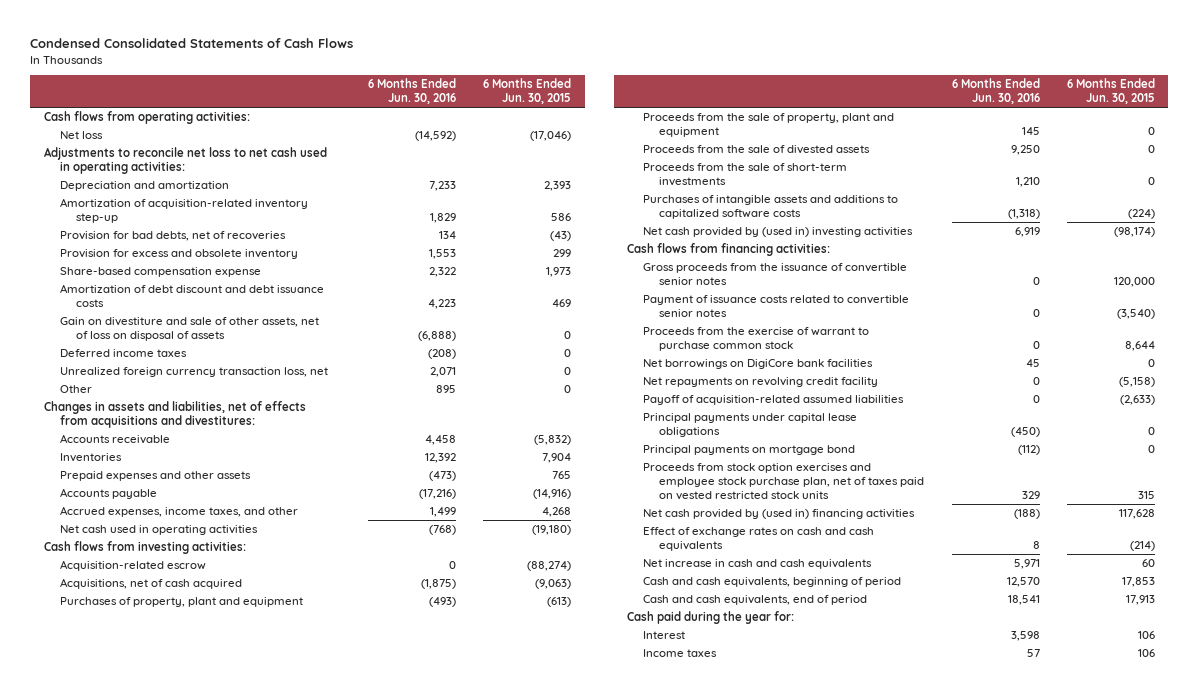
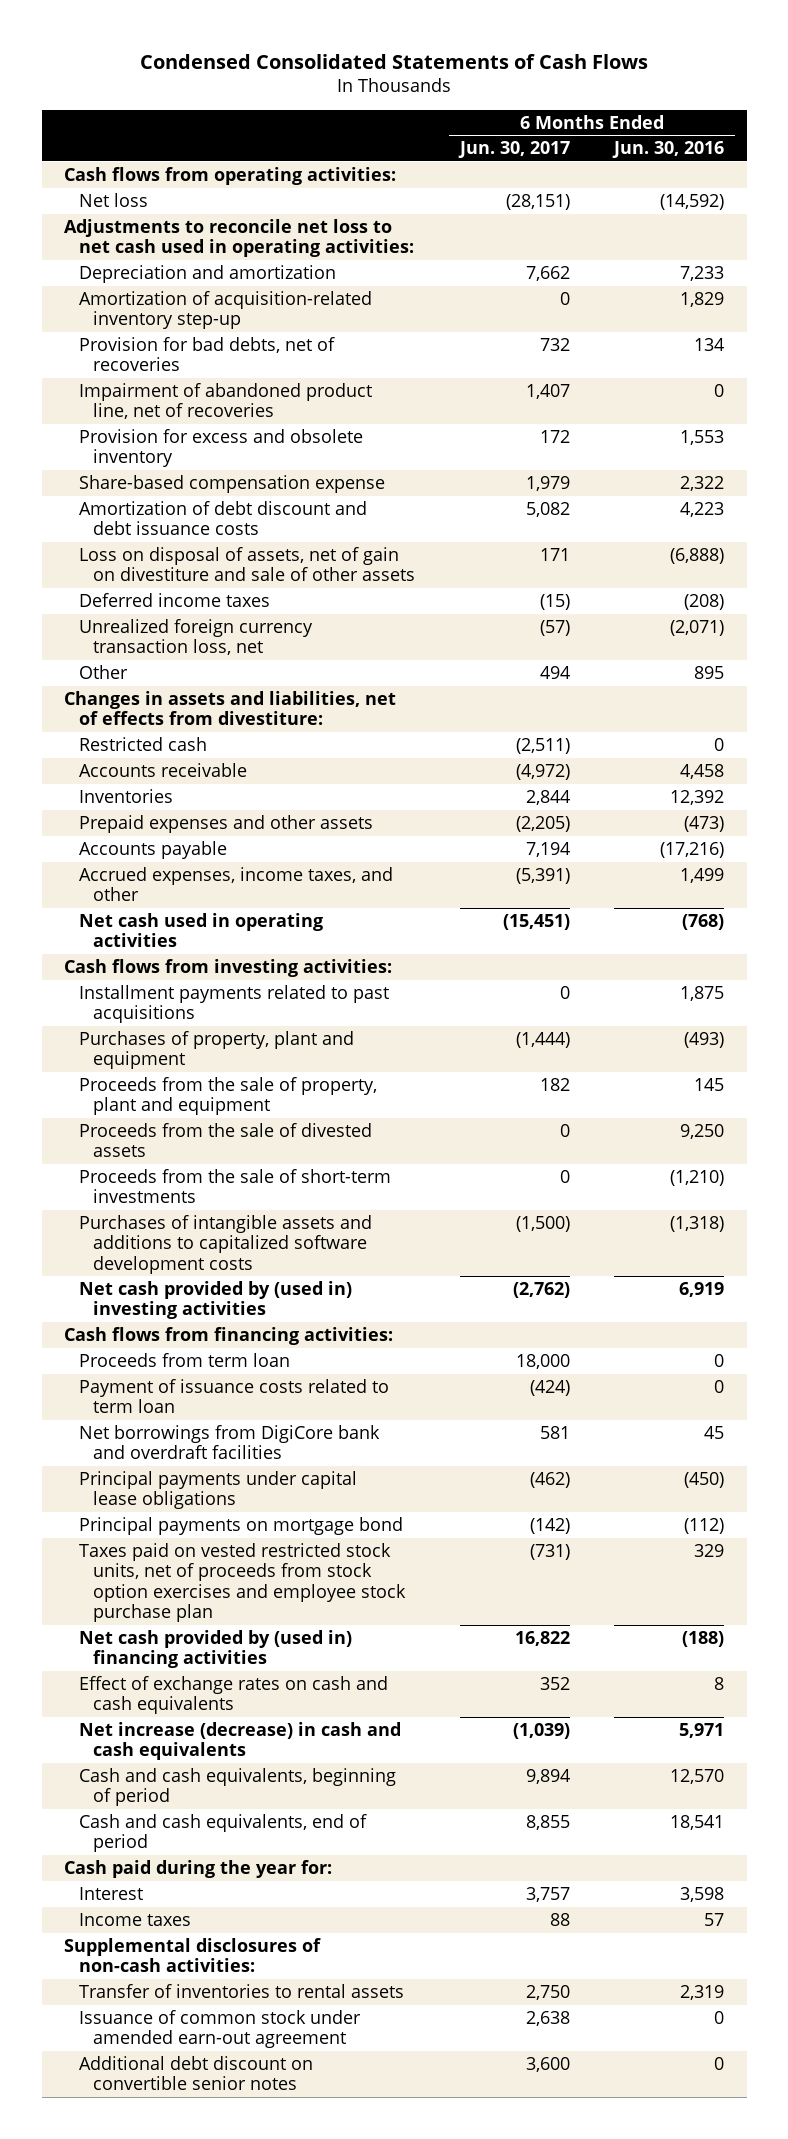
[483,78,572,105] 6 Months Ended Jun. 30, 2015 -> none
none -> [457,141,570,159] Jun. 30, 2017
none -> [78,382,372,420] Impairment of abandoned product line, net of recoveries
[59,317,319,342] Gain on divestiture and sale of other assets, net of loss on disposal of assets -> [78,546,416,582] Loss on disposal of assets, net of gain on divestiture and sale of other assets
[430,367,457,378] 2,071 -> [670,619,725,636] (2,071)
[43,401,306,429] Changes in assets and liabilities, net of effects from acquisitions and divestitures: -> [63,690,396,726] Changes in assets and liabilities, net of effects from divestiture:
none -> [78,736,207,751] Restricted cash
[59,560,206,572] Acquisition-related escrow -> none
[59,578,242,590] Acquisitions, net of cash acquired -> none
none -> [78,984,389,1024] Installment payments related to past acquisitions
[1015,177,1040,188] 1,210 -> [670,1169,725,1186] (1,210)
[643,195,899,220] Purchases of intangible assets and additions to capitalized software costs -> [78,1214,372,1274] Purchases of intangible assets and additions to capitalized software development costs
[643,263,908,286] Gross proceeds from the issuance of convertible senior notes -> none
[643,327,870,352] Proceeds from the exercise of warrant to purchase common stock -> none
[643,377,879,388] Net repayments on revolving credit facility -> none
[643,395,905,406] Payoff of acquisition-related assumed liabilities -> none
none -> [78,1352,290,1367] Proceeds from term loan
[643,295,910,318] Payment of issuance costs related to convertible senior notes -> [78,1378,389,1414] Payment of issuance costs related to term loan
[643,359,874,370] Net borrowings on DigiCore bank facilities -> [78,1424,380,1460] Net borrowings from DigiCore bank and overdraft facilities
[643,463,925,501] Proceeds from stock option exercises and employee stock purchase plan, net of taxes paid on vested restricted stock units -> [78,1542,407,1623] Taxes paid on vested restricted stock units, net of proceeds from stock option exercises and employee stock purchase plan
[643,559,873,570] Net increase in cash and cash equivalents -> [78,1721,401,1761] Net increase (decrease) in cash and cash equivalents
none -> [63,1937,321,1973] Supplemental disclosures of non-cash activities:
none -> [78,1983,404,1998] Transfer of inventories to rental assets
none -> [78,2009,361,2049] Issuance of common stock under amended earn-out agreement
none -> [78,2055,313,2091] Additional debt discount on convertible senior notes

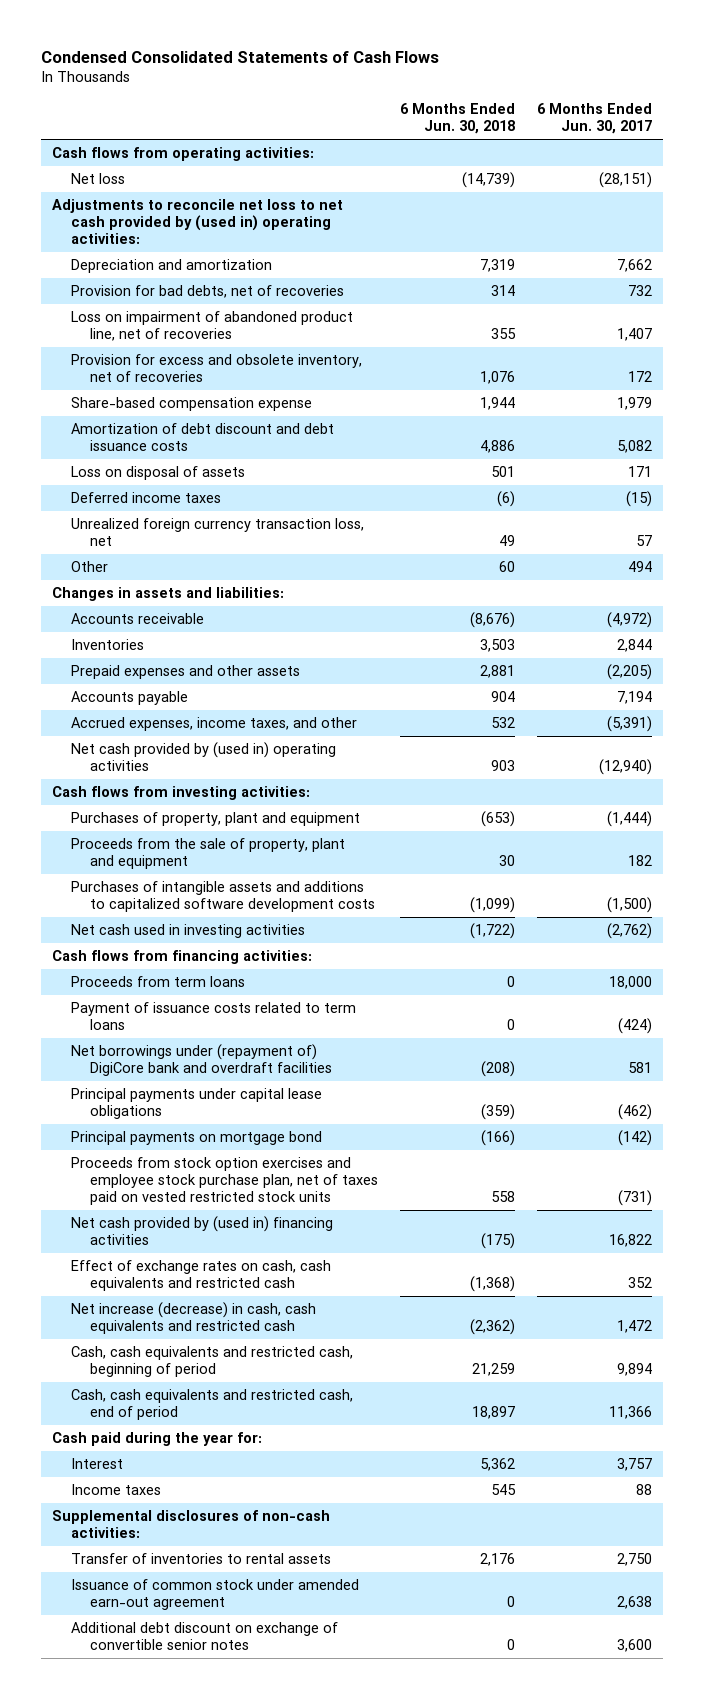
[612,141,725,159] Jun. 30, 2016 -> none
none -> [399,103,515,135] 6 Months Ended Jun. 30, 2018
[63,218,414,258] Adjustments to reconcile net loss to net cash used in operating activities: -> [51,199,343,244] Adjustments to reconcile net loss to net cash provided by (used in) operating activities:
[78,290,372,330] Amortization of acquisition-related inventory step-up -> none
[78,382,372,420] Impairment of abandoned product line, net of recoveries -> [70,311,353,341] Loss on impairment of abandoned product line, net of recoveries
[78,428,363,468] Provision for excess and obsolete inventory -> [70,354,362,382] Provision for excess and obsolete inventory, net of recoveries
[78,546,416,582] Loss on disposal of assets, net of gain on divestiture and sale of other assets -> [70,466,245,481] Loss on disposal of assets
[539,619,570,636] (57) -> [636,534,653,546] 57
[78,736,207,751] Restricted cash -> none
[63,690,396,726] Changes in assets and liabilities, net of effects from divestiture: -> [51,587,284,602] Changes in assets and liabilities:
[78,912,323,948] Net cash used in operating activities -> [70,742,336,771] Net cash provided by (used in) operating activities
[502,913,570,930] (15,451) -> [599,758,653,775] (12,940)
[78,984,389,1024] Installment payments related to past acquisitions -> none
[78,1122,372,1158] Proceeds from the sale of divested assets -> none
[78,1168,391,1204] Proceeds from the sale of short-term investments -> none
[78,1280,352,1320] Net cash provided by (used in) investing activities -> [70,924,305,939] Net cash used in investing activities
[78,1352,290,1367] Proceeds from term loan -> [70,976,245,988] Proceeds from term loans
[78,1378,389,1414] Payment of issuance costs related to term loan -> [70,1002,356,1030] Payment of issuance costs related to term loans
[78,1424,380,1460] Net borrowings from DigiCore bank and overdraft facilities -> [70,1044,332,1076] Net borrowings under (repayment of) DigiCore bank and overdraft facilities
[78,1542,407,1623] Taxes paid on vested restricted stock units, net of proceeds from stock option exercises and employee stock purchase plan -> [70,1157,378,1205] Proceeds from stock option exercises and employee stock purchase plan, net of taxes paid on vested restricted stock units
[78,1675,388,1715] Effect of exchange rates on cash and cash equivalents -> [70,1260,331,1291] Effect of exchange rates on cash, cash equivalents and restricted cash
[78,1721,401,1761] Net increase (decrease) in cash and cash equivalents -> [70,1302,316,1334] Net increase (decrease) in cash, cash equivalents and restricted cash
[512,1722,570,1739] (1,039) -> [617,1319,653,1333] 1,472
[78,1767,396,1807] Cash and cash equivalents, beginning of period -> [70,1346,353,1377] Cash, cash equivalents and restricted cash, beginning of period
[78,1813,367,1853] Cash and cash equivalents, end of period -> [70,1389,353,1420] Cash, cash equivalents and restricted cash, end of period
[525,1814,570,1830] 8,855 -> [609,1405,653,1419] 11,366
[78,2055,313,2091] Additional debt discount on convertible senior notes -> [70,1622,338,1650] Additional debt discount on exchange of convertible senior notes

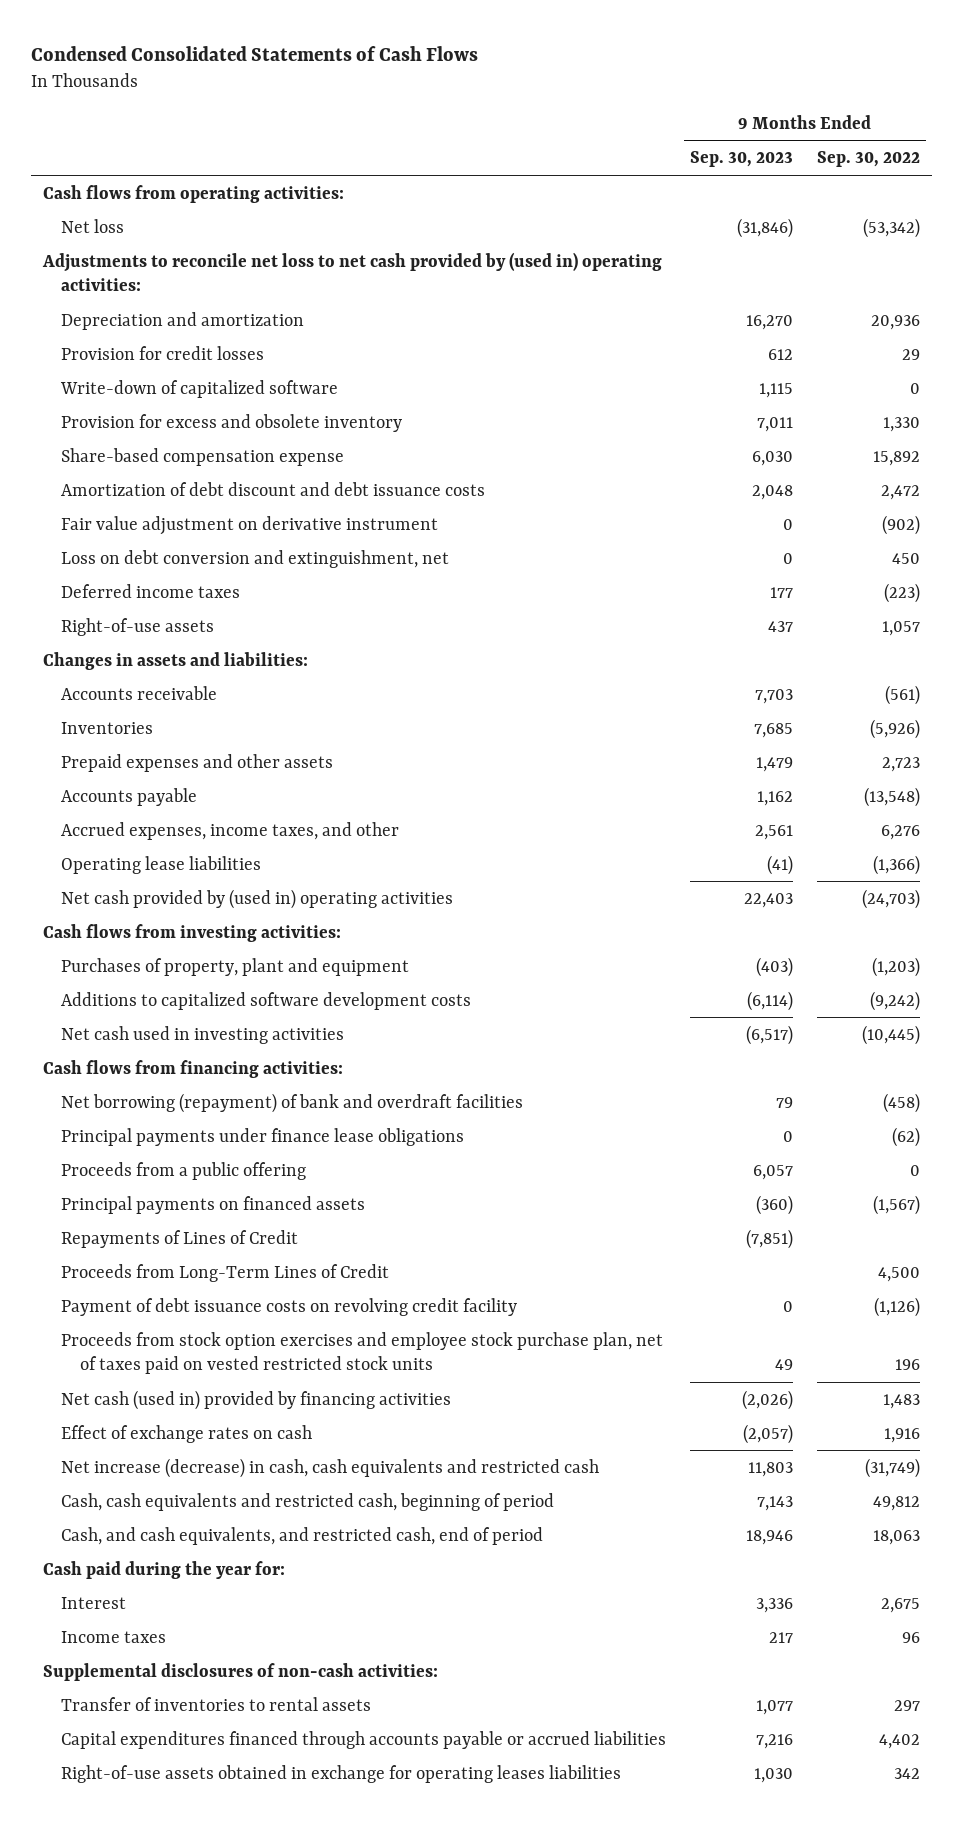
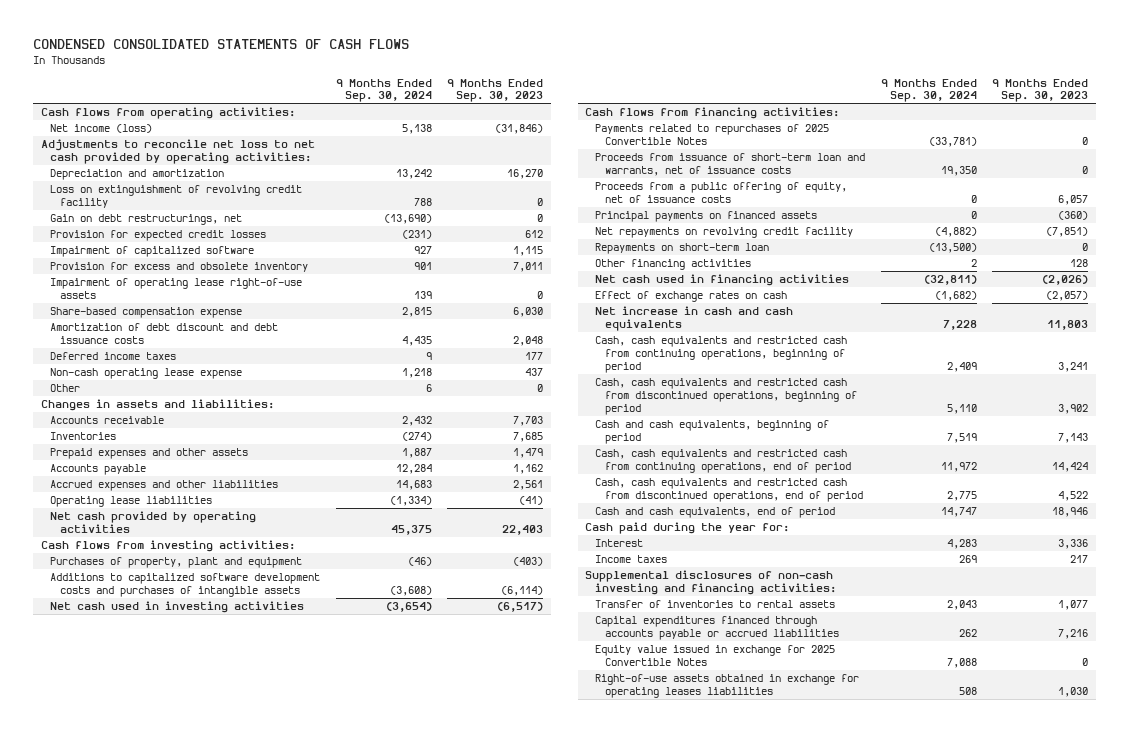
[31,46,479,62] Condensed Consolidated Statements of Cash Flows -> [32,39,409,50] CONDENSED CONSOLIDATED STATEMENTS OF CASH FLOWS
[816,151,920,168] Sep. 30, 2022 -> none
none -> [335,78,432,103] 9 Months Ended Sep. 30, 2024
[61,218,125,233] Net loss -> [50,124,153,134] Net income (loss)
[42,251,663,292] Adjustments to reconcile net loss to net cash provided by (used in) operating activities: -> [40,139,315,164] Adjustments to reconcile net loss to net cash provided by operating activities:
none -> [50,185,303,208] Loss on extinguishment of revolving credit facility
none -> [50,214,243,226] Gain on debt restructurings, net
[61,345,265,360] Provision for credit losses -> [50,230,267,242] Provision for expected credit losses
[60,379,339,398] Write-down of capitalized software -> [50,246,255,258] Impairment of capitalized software
none -> [50,278,303,299] Impairment of operating lease right-of-use assets
[61,515,439,535] Fair value adjustment on derivative instrument -> none
[61,549,450,568] Loss on debt conversion and extinguishment, net -> none
[61,617,215,636] Right-of-use assets -> [50,368,243,380] Non-cash operating lease expense
none -> [50,384,81,393] Other
[61,821,400,840] Accrued expenses, income taxes, and other -> [50,480,279,492] Accrued expenses and other liabilities
[61,888,454,909] Net cash provided by (used in) operating activities -> [50,511,257,533] Net cash provided by operating activities
[61,991,472,1010] Additions to capitalized software development costs -> [50,573,321,597] Additions to capitalized software development costs and purchases of intangible assets
[61,1092,524,1113] Net borrowing (repayment) of bank and overdraft facilities -> none
[61,1127,465,1146] Principal payments under finance lease obligations -> none
none -> [595,124,830,145] Payments related to repurchases of 2025 Convertible Notes
none -> [595,153,866,176] Proceeds from issuance of short-term loan and warrants, net of issuance costs
[61,1161,307,1180] Proceeds from a public offering -> [595,182,848,203] Proceeds from a public offering of equity, net of issuance costs
[61,1263,390,1282] Proceeds from Long-Term Lines of Credit -> none
[61,1297,518,1316] Payment of debt issuance costs on revolving credit facility -> none
[61,1331,664,1375] Proceeds from stock option exercises and employee stock purchase plan, net of taxes paid on vested restricted stock units -> none
[61,1229,299,1248] Repayments of Lines of Credit -> [595,227,854,239] Net repayments on revolving credit facility
none -> [595,243,770,255] Repayments on short-term loan
none -> [595,259,752,271] Other financing activities
[61,1389,452,1410] Net cash (used in) provided by financing activities -> [595,274,850,287] Net cash used in financing activities
[61,1457,600,1478] Net increase (decrease) in cash, cash equivalents and restricted cash -> [595,306,794,331] Net increase in cash and cash equivalents
[61,1492,555,1511] Cash, cash equivalents and restricted cash, beginning of period -> [595,336,848,373] Cash, cash equivalents and restricted cash from continuing operations, beginning of period
[757,1495,794,1511] 7,143 -> [1058,361,1089,372] 3,241
none -> [595,378,857,415] Cash, cash equivalents and restricted cash from discontinued operations, beginning of period
none -> [595,420,830,444] Cash and cash equivalents, beginning of period
[61,1526,544,1545] Cash, and cash equivalents, and restricted cash, end of period -> [595,449,851,473] Cash, cash equivalents and restricted cash from continuing operations, end of period
[746,1529,794,1545] 18,946 -> [1052,461,1089,472] 14,424
none -> [595,478,863,502] Cash, cash equivalents and restricted cash from discontinued operations, end of period
none -> [595,507,836,519] Cash and cash equivalents, end of period
[43,1662,439,1681] Supplemental disclosures of non-cash activities: -> [585,570,837,595] Supplemental disclosures of non-cash investing and financing activities:
none -> [595,645,836,666] Equity value issued in exchange for 2025 Convertible Notes

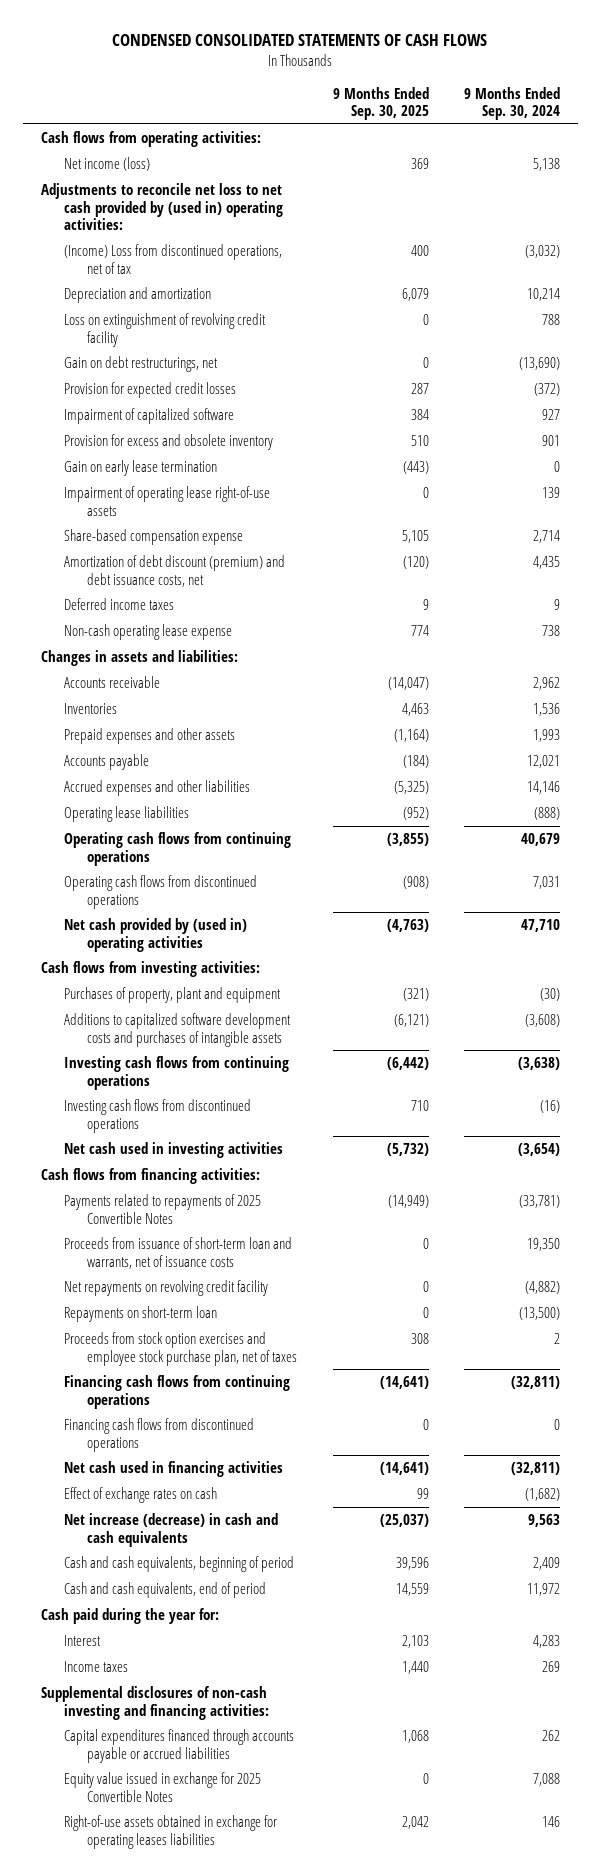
[447,78,544,103] 9 Months Ended Sep. 30, 2023 -> none
none -> [332,86,429,120] 9 Months Ended Sep. 30, 2025
[40,139,315,164] Adjustments to reconcile net loss to net cash provided by operating activities: -> [40,183,283,230] Adjustments to reconcile net loss to net cash provided by (used in) operating activities:
none -> [63,244,282,274] (Income) Loss from discontinued operations, net of tax
[395,169,432,180] 13,242 -> [527,288,561,302] 10,214
[401,230,432,240] (231) -> [534,383,561,397] (372)
none -> [63,460,217,477] Gain on early lease termination
[401,307,432,318] 2,815 -> [533,530,561,544] 2,714
[50,323,279,344] Amortization of debt discount and debt issuance costs -> [63,555,285,587] Amortization of debt discount (premium) and debt issuance costs, net
[50,384,81,393] Other -> none
[401,368,432,379] 1,218 -> [542,625,561,637] 738
[401,416,432,427] 2,432 -> [533,677,561,691] 2,962
[401,432,432,442] (274) -> [533,703,561,717] 1,536
[401,448,432,459] 1,887 -> [533,729,561,743] 1,993
[395,464,432,475] 12,284 -> [527,755,561,769] 12,021
[395,480,432,491] 14,683 -> [527,781,561,795] 14,146
[389,496,432,507] (1,334) -> [534,807,561,821] (888)
none -> [63,832,291,866] Operating cash flows from continuing operations
none -> [63,875,257,909] Operating cash flows from discontinued operations
[50,511,257,533] Net cash provided by operating activities -> [63,918,247,952] Net cash provided by (used in) operating activities
[390,524,432,535] 45,375 -> [521,919,561,933] 47,710
[407,557,432,567] (46) -> [540,988,561,1002] (30)
none -> [63,1056,289,1090] Investing cash flows from continuing operations
none -> [63,1099,251,1133] Investing cash flows from discontinued operations
[595,124,830,145] Payments related to repurchases of 2025 Convertible Notes -> [63,1194,261,1224] Payments related to repayments of 2025 Convertible Notes
[595,182,848,203] Proceeds from a public offering of equity, net of issuance costs -> none
[595,211,818,223] Principal payments on financed assets -> none
[595,259,752,271] Other financing activities -> none
none -> [63,1332,298,1366] Proceeds from stock option exercises and employee stock purchase plan, net of taxes
none -> [63,1375,290,1409] Financing cash flows from continuing operations
none -> [63,1418,254,1452] Financing cash flows from discontinued operations
[595,378,857,415] Cash, cash equivalents and restricted cash from discontinued operations, beginning of period -> none
[595,420,830,444] Cash and cash equivalents, beginning of period -> none
[595,478,863,502] Cash, cash equivalents and restricted cash from discontinued operations, end of period -> none
[595,507,836,519] Cash and cash equivalents, end of period -> none
[595,306,794,331] Net increase in cash and cash equivalents -> [63,1513,278,1547] Net increase (decrease) in cash and cash equivalents
[942,319,977,330] 7,228 -> [528,1514,561,1528] 9,563
[595,336,848,373] Cash, cash equivalents and restricted cash from continuing operations, beginning of period -> [63,1556,294,1573] Cash and cash equivalents, beginning of period
[595,449,851,473] Cash, cash equivalents and restricted cash from continuing operations, end of period -> [63,1582,266,1599] Cash and cash equivalents, end of period
[595,600,836,609] Transfer of inventories to rental assets -> none
[958,686,977,695] 508 -> [542,1816,561,1828] 146

